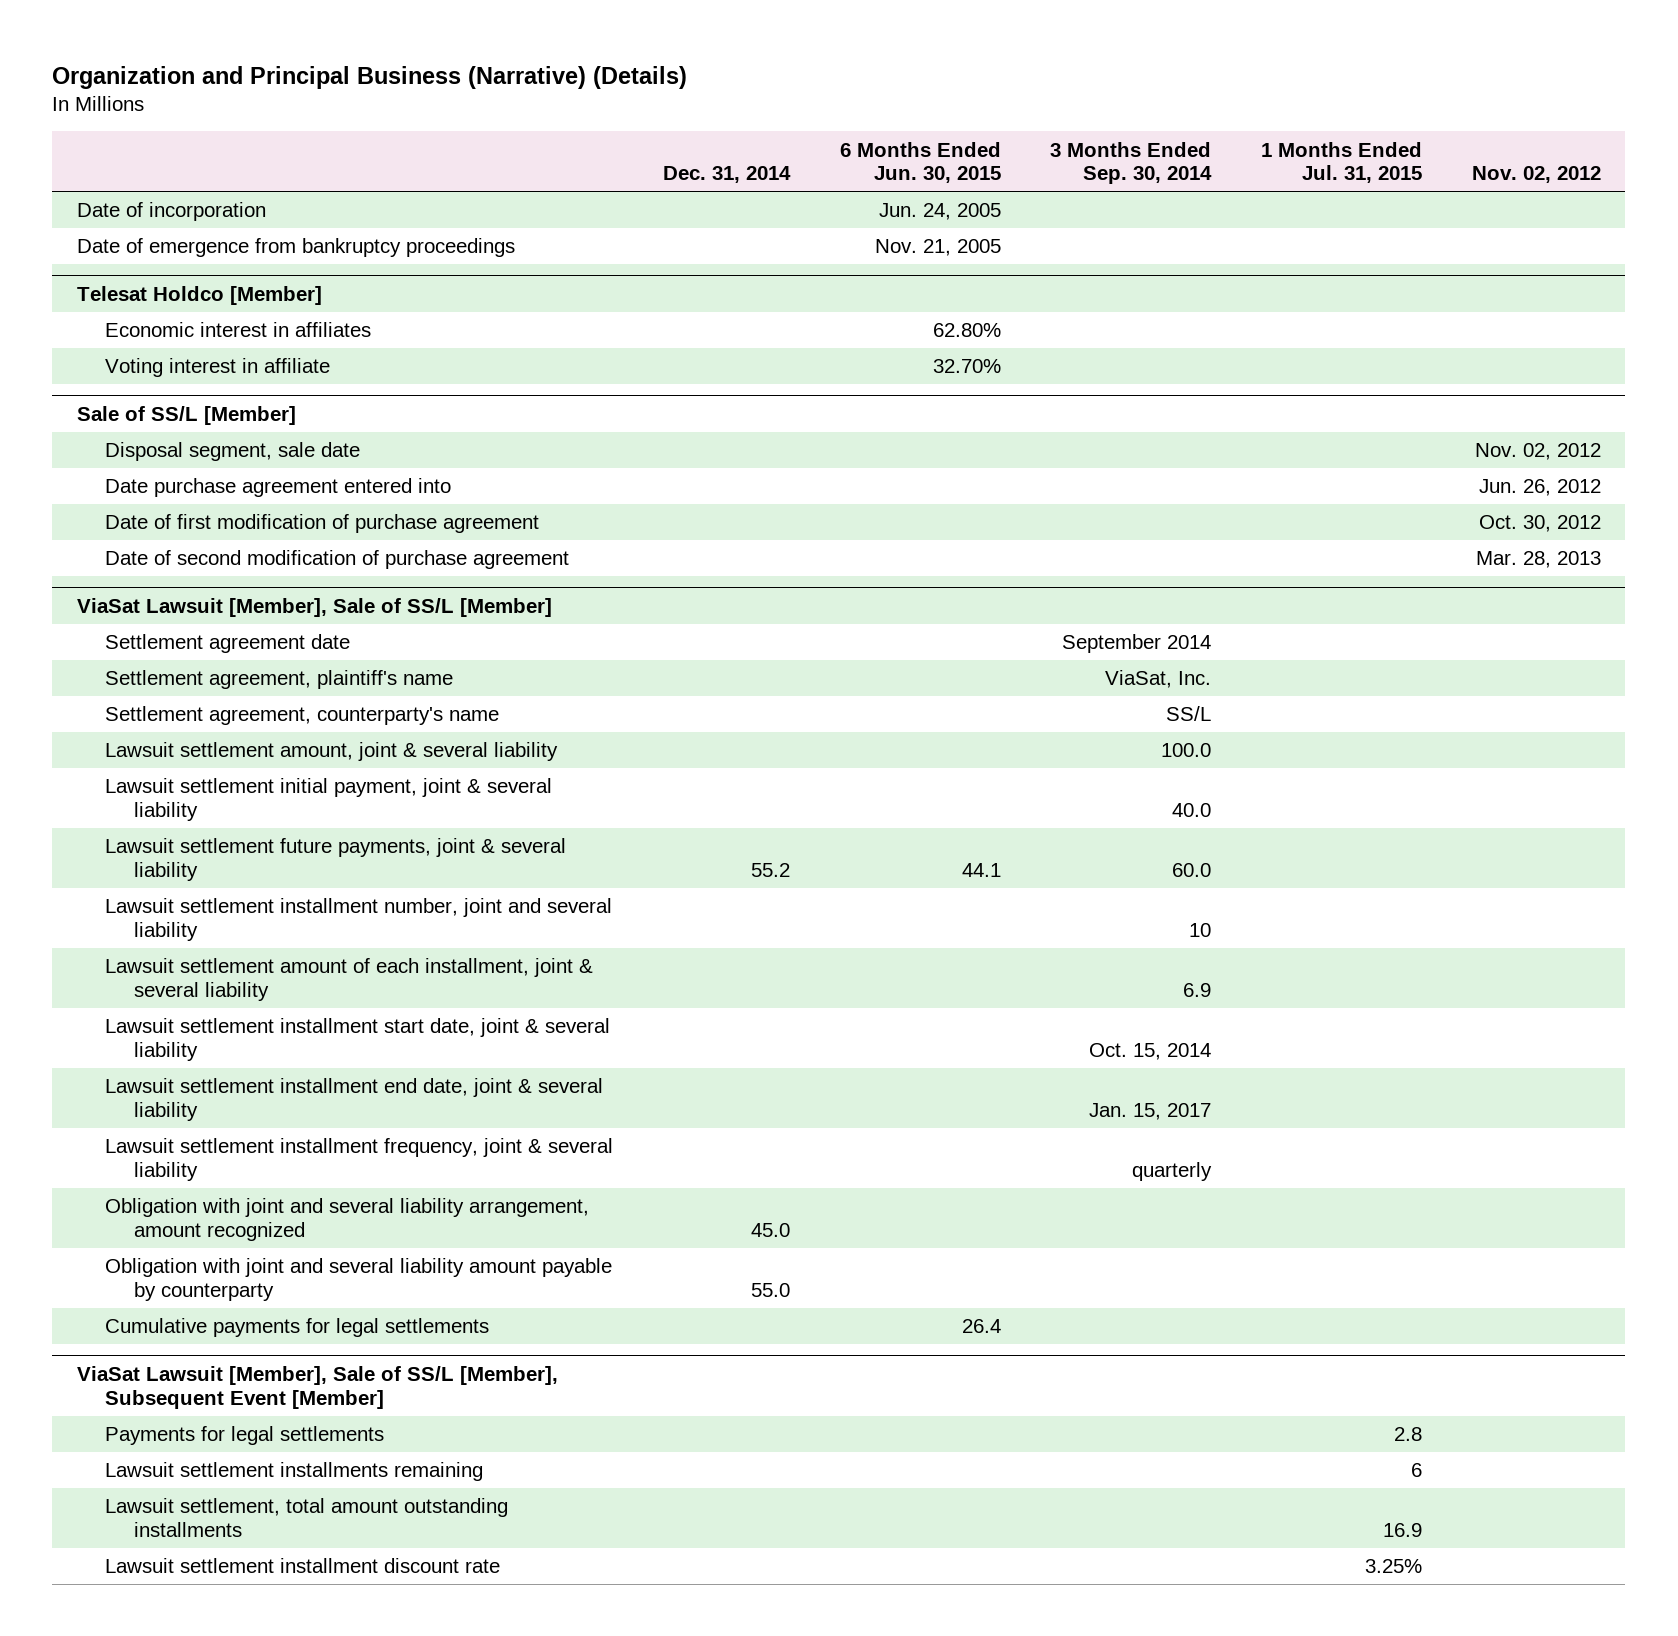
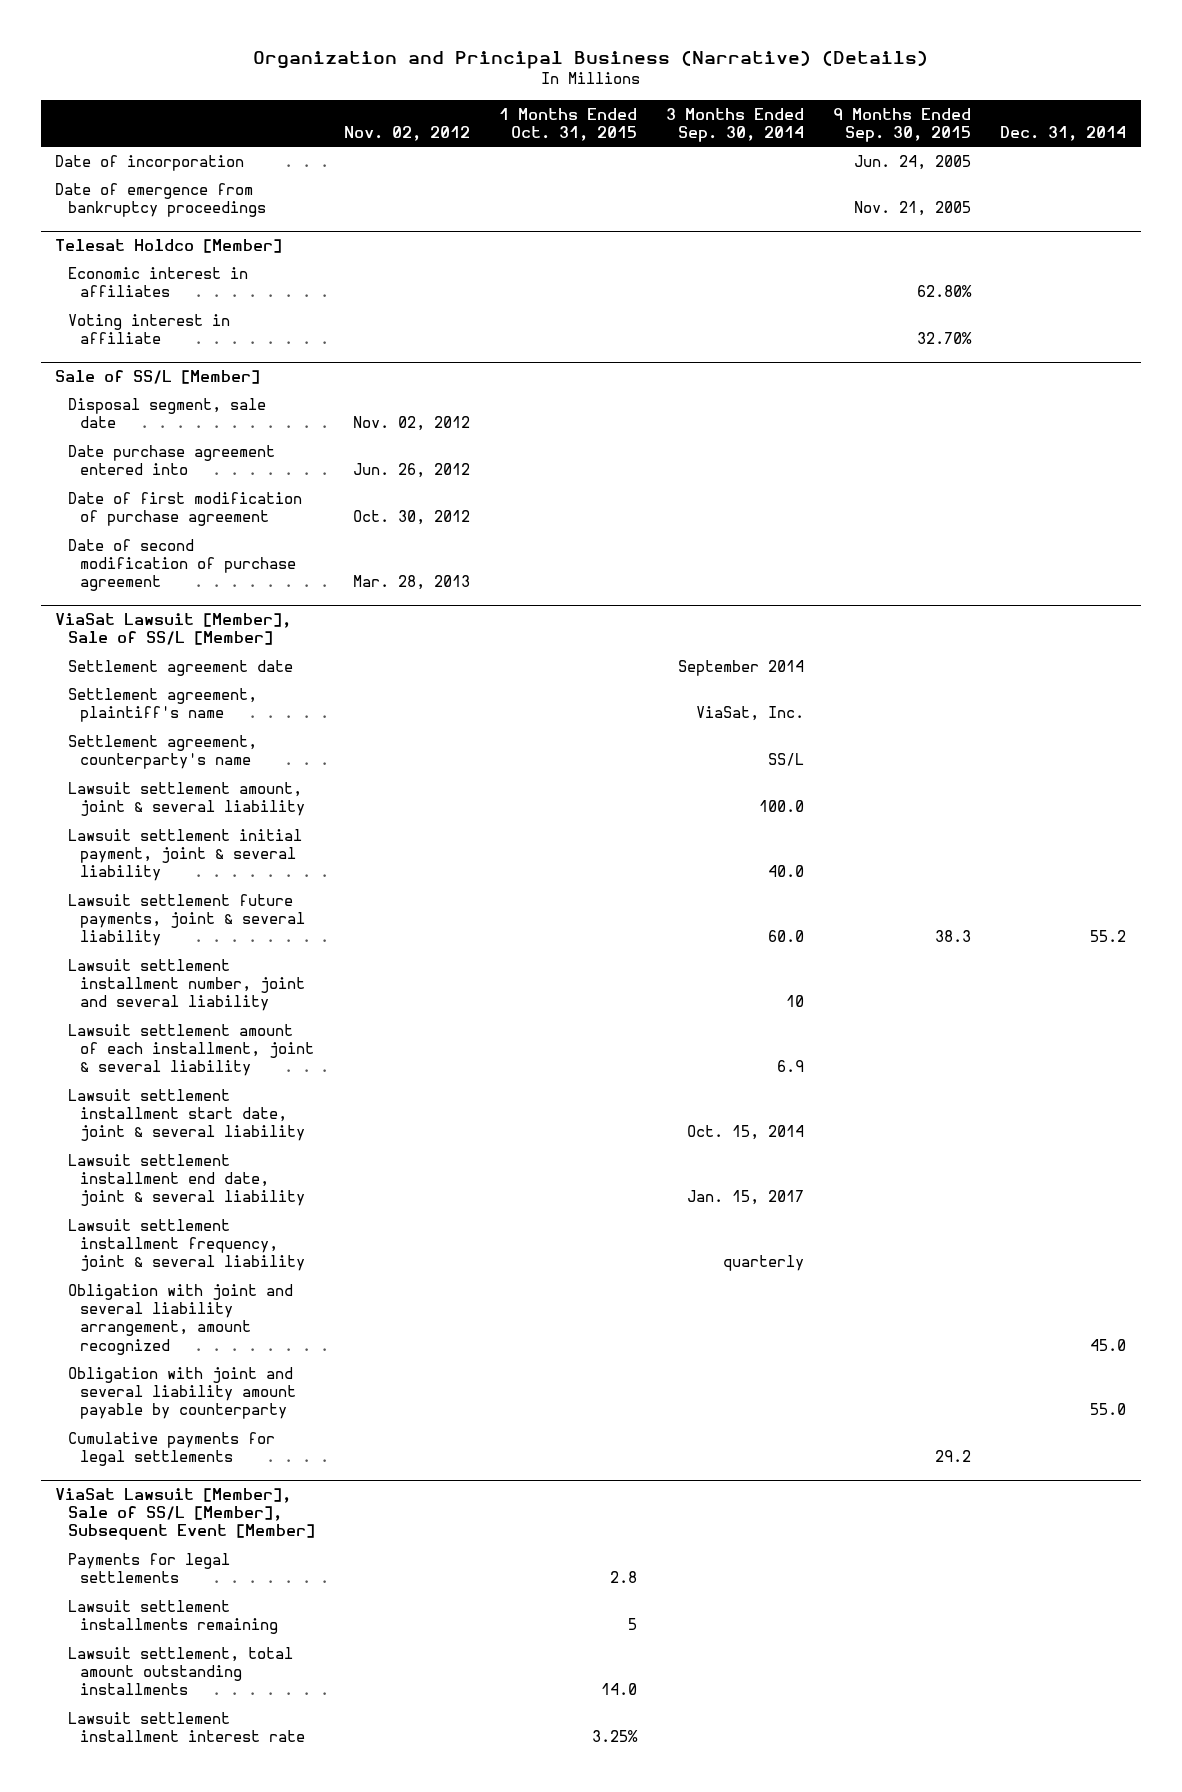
[839,141,1001,184] 6 Months Ended Jun. 30, 2015 -> none
[1260,141,1422,184] 1 Months Ended Jul. 31, 2015 -> none
none -> [499,107,638,141] 1 Months Ended Oct. 31, 2015
none -> [833,107,972,142] 9 Months Ended Sep. 30, 2015
[105,1558,501,1574] Lawsuit settlement installment discount rate -> [67,1711,306,1743] Lawsuit settlement installment interest rate

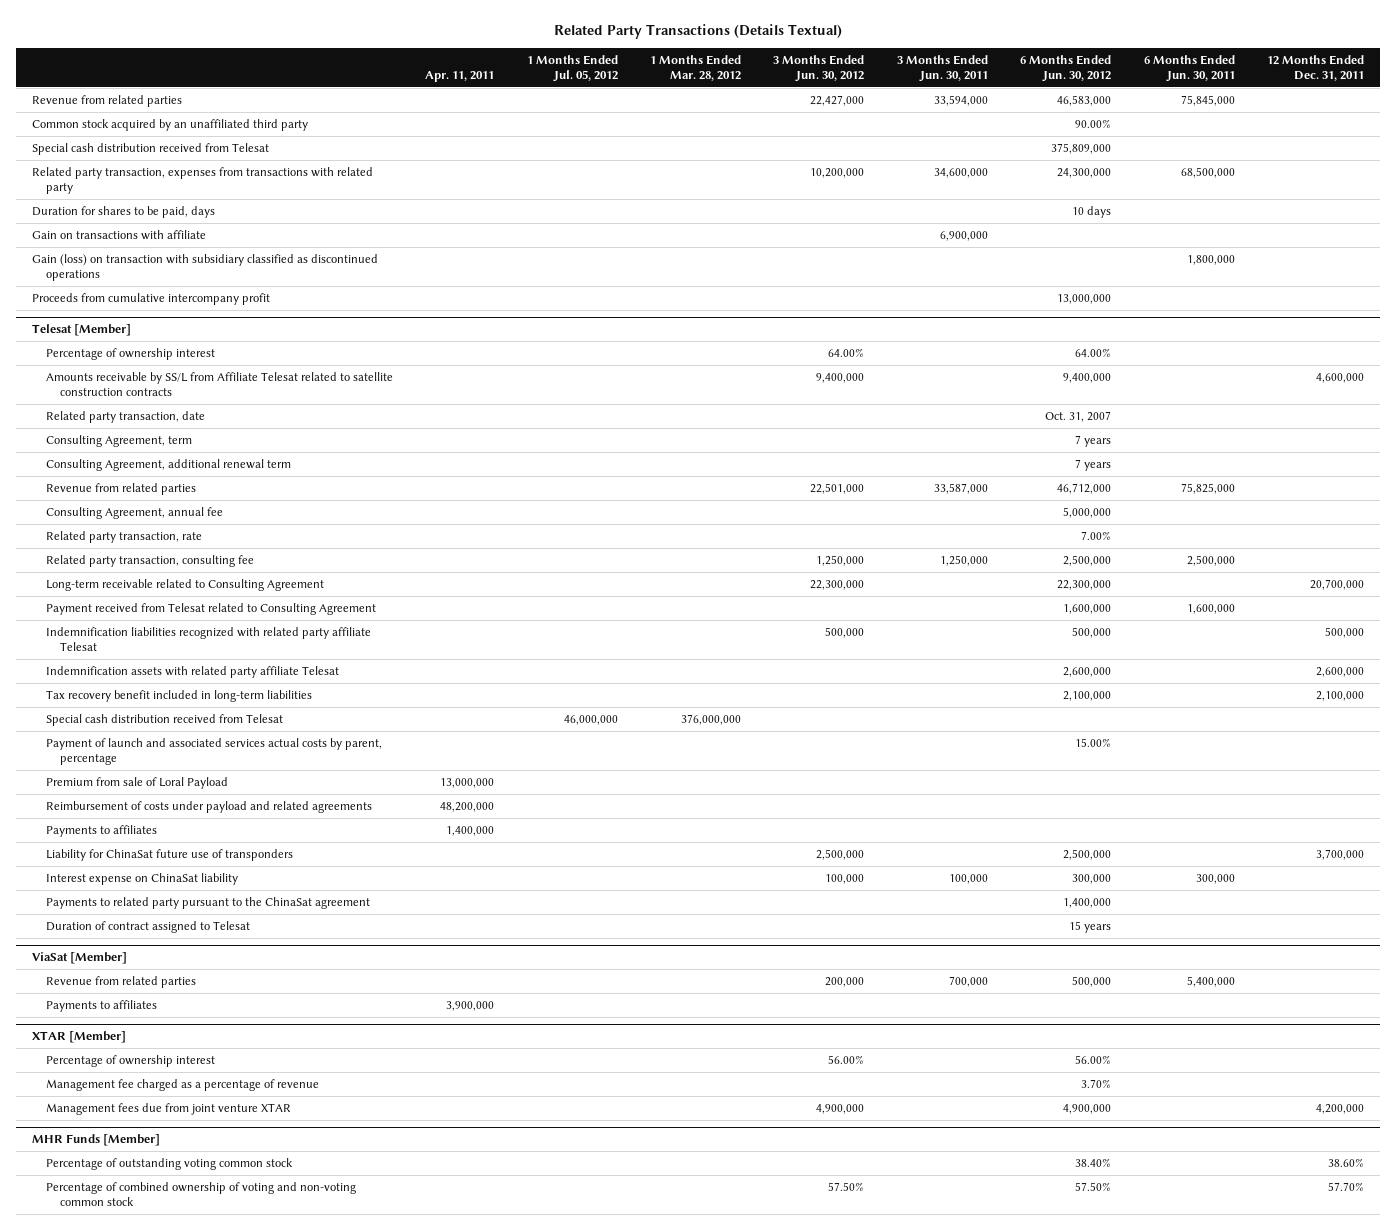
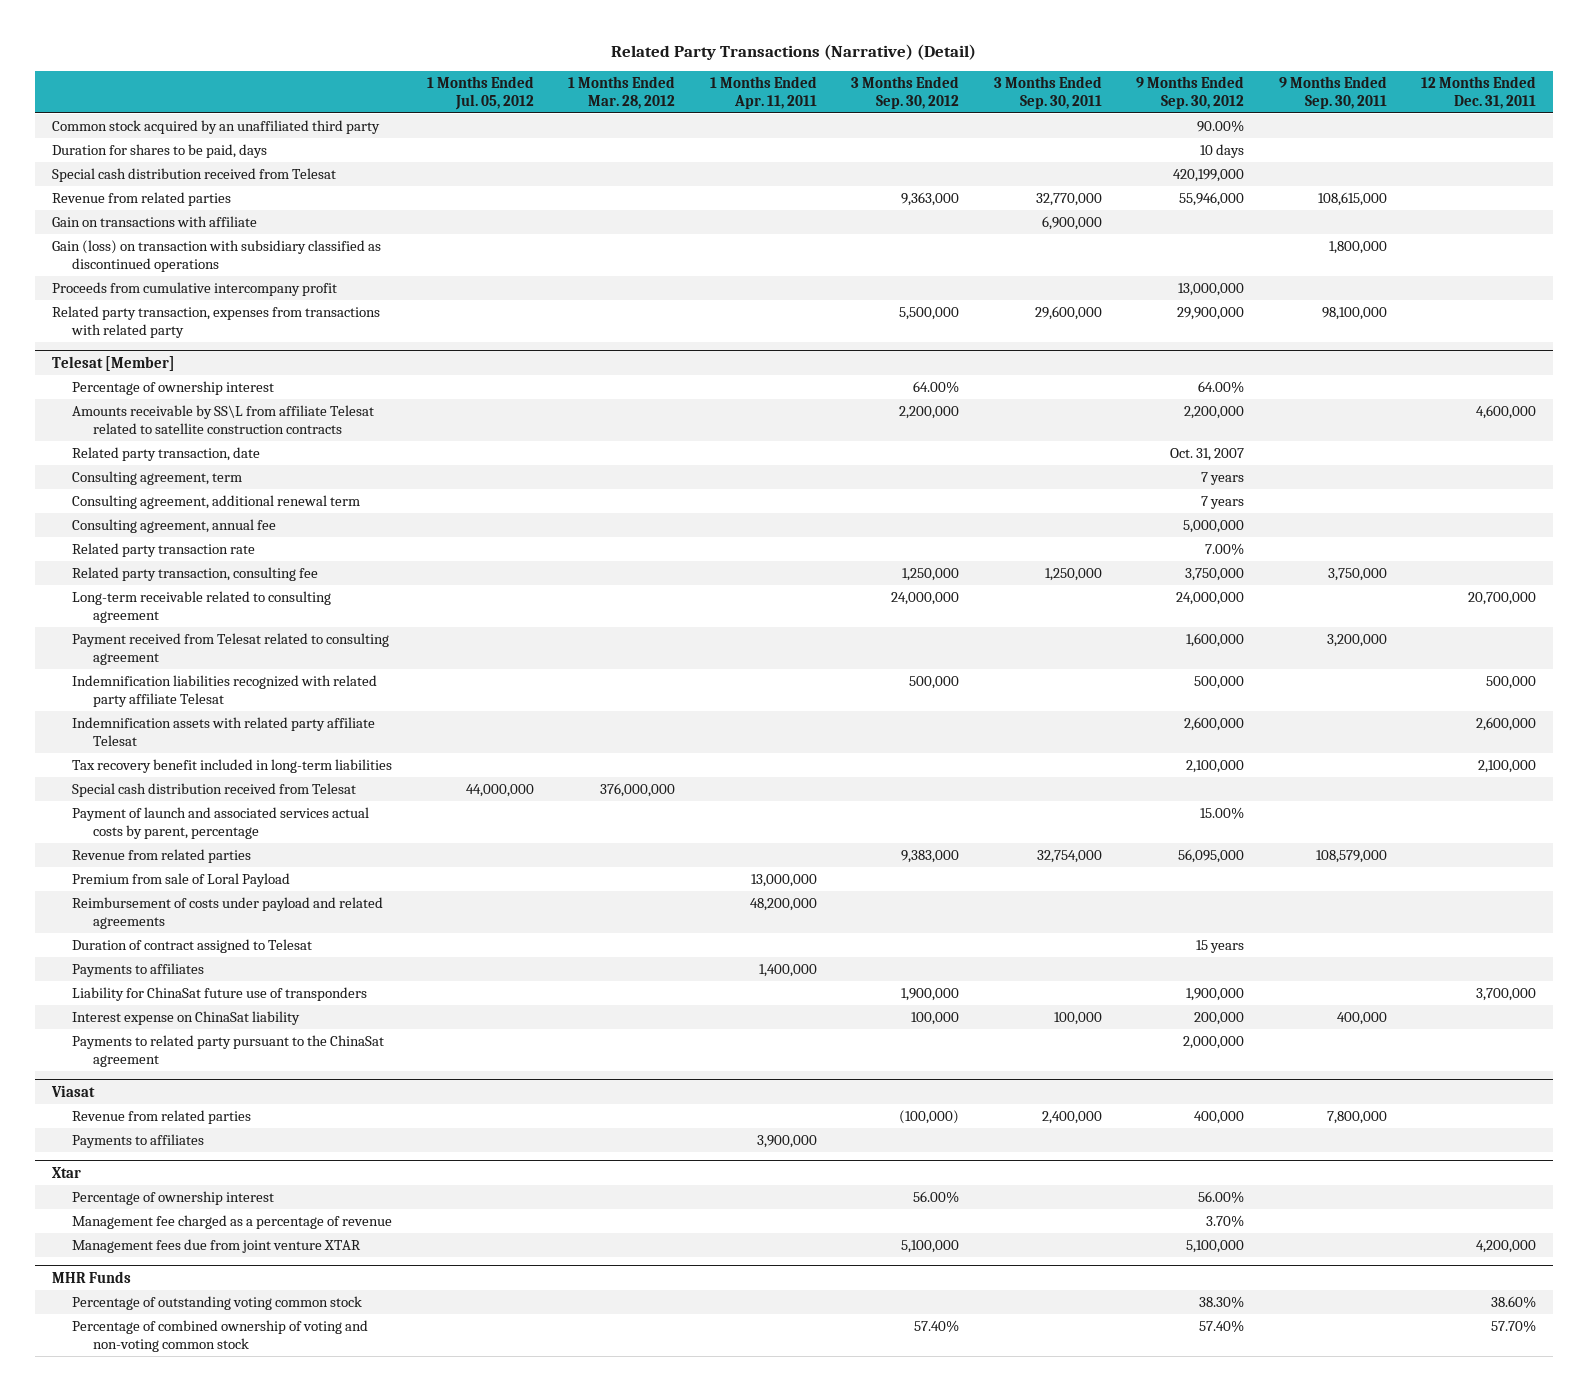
[554,24,843,40] Related Party Transactions (Details Textual) -> [610,43,976,60] Related Party Transactions (Narrative) (Detail)
[425,70,495,82] Apr. 11, 2011 -> none
[773,54,865,82] 3 Months Ended Jun. 30, 2012 -> none
[896,54,988,82] 3 Months Ended Jun. 30, 2011 -> none
[1020,54,1112,82] 6 Months Ended Jun. 30, 2012 -> none
[1143,54,1235,82] 6 Months Ended Jun. 30, 2011 -> none
none -> [709,75,817,109] 1 Months Ended Apr. 11, 2011
none -> [851,75,960,109] 3 Months Ended Sep. 30, 2012
none -> [993,75,1102,109] 3 Months Ended Sep. 30, 2011
none -> [1136,75,1245,109] 9 Months Ended Sep. 30, 2012
none -> [1278,75,1387,109] 9 Months Ended Sep. 30, 2011
[32,142,270,155] Special cash distribution received from Telesat -> [51,167,336,182] Special cash distribution received from Telesat
[32,94,183,107] Revenue from related parties -> [51,191,231,206] Revenue from related parties
[32,166,374,195] Related party transaction, expenses from transactions with related party -> [51,305,380,338] Related party transaction, expenses from transactions with related party
[45,371,393,397] Amounts receivable by SS/L from Affiliate Telesat related to satellite construction contracts -> [72,404,375,434] Amounts receivable by SS\L from affiliate Telesat related to satellite construction contracts
[45,434,192,447] Consulting Agreement, term -> [72,470,243,485] Consulting agreement, term
[45,458,291,471] Consulting Agreement, additional renewal term -> [72,494,361,509] Consulting agreement, additional renewal term
[45,506,223,519] Consulting Agreement, annual fee -> [72,518,277,533] Consulting agreement, annual fee
[45,530,202,543] Related party transaction, rate -> [72,542,256,557] Related party transaction rate
[45,578,324,591] Long-term receivable related to Consulting Agreement -> [72,590,332,623] Long-term receivable related to consulting agreement
[45,602,376,615] Payment received from Telesat related to Consulting Agreement -> [72,632,390,665] Payment received from Telesat related to consulting agreement
[563,714,618,725] 46,000,000 -> [465,783,534,797] 44,000,000
[45,482,196,495] Revenue from related parties -> [72,848,252,863] Revenue from related parties
[45,920,250,933] Duration of contract assigned to Telesat -> [72,938,313,953] Duration of contract assigned to Telesat
[32,952,128,965] ViaSat [Member] -> [50,1084,95,1097] Viasat
[32,1031,127,1044] XTAR [Member] -> [51,1166,81,1178] Xtar
[32,1134,161,1147] MHR Funds [Member] -> [51,1270,131,1283] MHR Funds

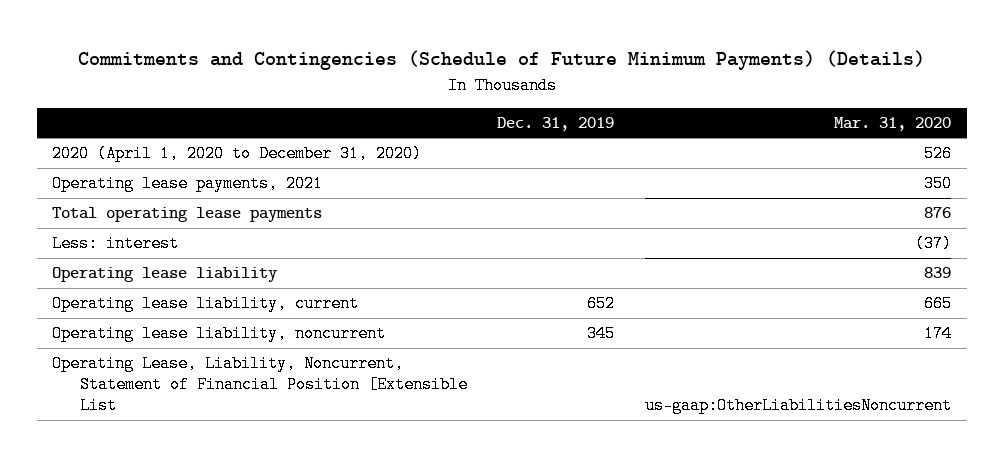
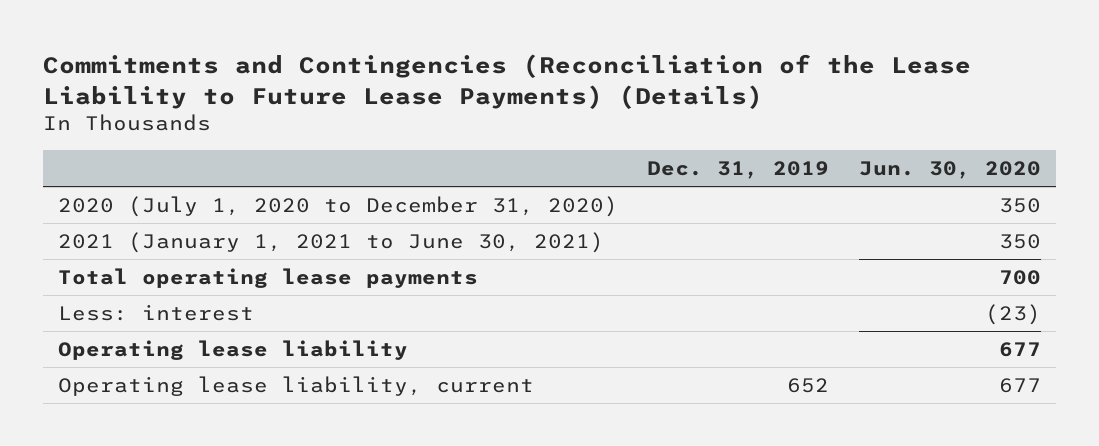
[77,50,925,71] Commitments and Contingencies (Schedule of Future Minimum Payments) (Details) -> [42,54,971,109] Commitments and Contingencies (Reconciliation of the Lease Liability to Future Lease Payments) (Details)
[834,116,952,131] Mar. 31, 2020 -> none
none -> [858,160,1041,179] Jun. 30, 2020
[52,145,423,163] 2020 (April 1, 2020 to December 31, 2020) -> [57,196,618,218] 2020 (July 1, 2020 to December 31, 2020)
[52,175,324,193] Operating lease payments, 2021 -> [57,232,604,254] 2021 (January 1, 2021 to June 30, 2021)
[52,325,387,343] Operating lease liability, noncurrent -> none
[52,355,468,415] Operating Lease, Liability, Noncurrent, Statement of Financial Position [Extensible List -> none

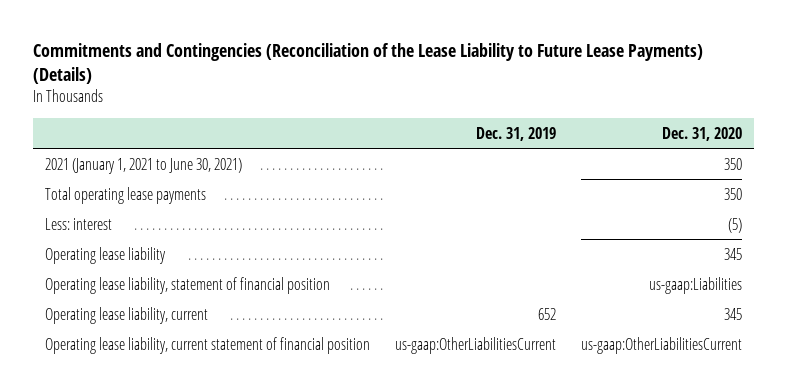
[858,160,1041,179] Jun. 30, 2020 -> none
none -> [661,126,742,141] Dec. 31, 2020
[57,196,618,218] 2020 (July 1, 2020 to December 31, 2020) -> none
none -> [45,276,331,294] Operating lease liability, statement of financial position
none -> [45,336,371,354] Operating lease liability, current statement of financial position

